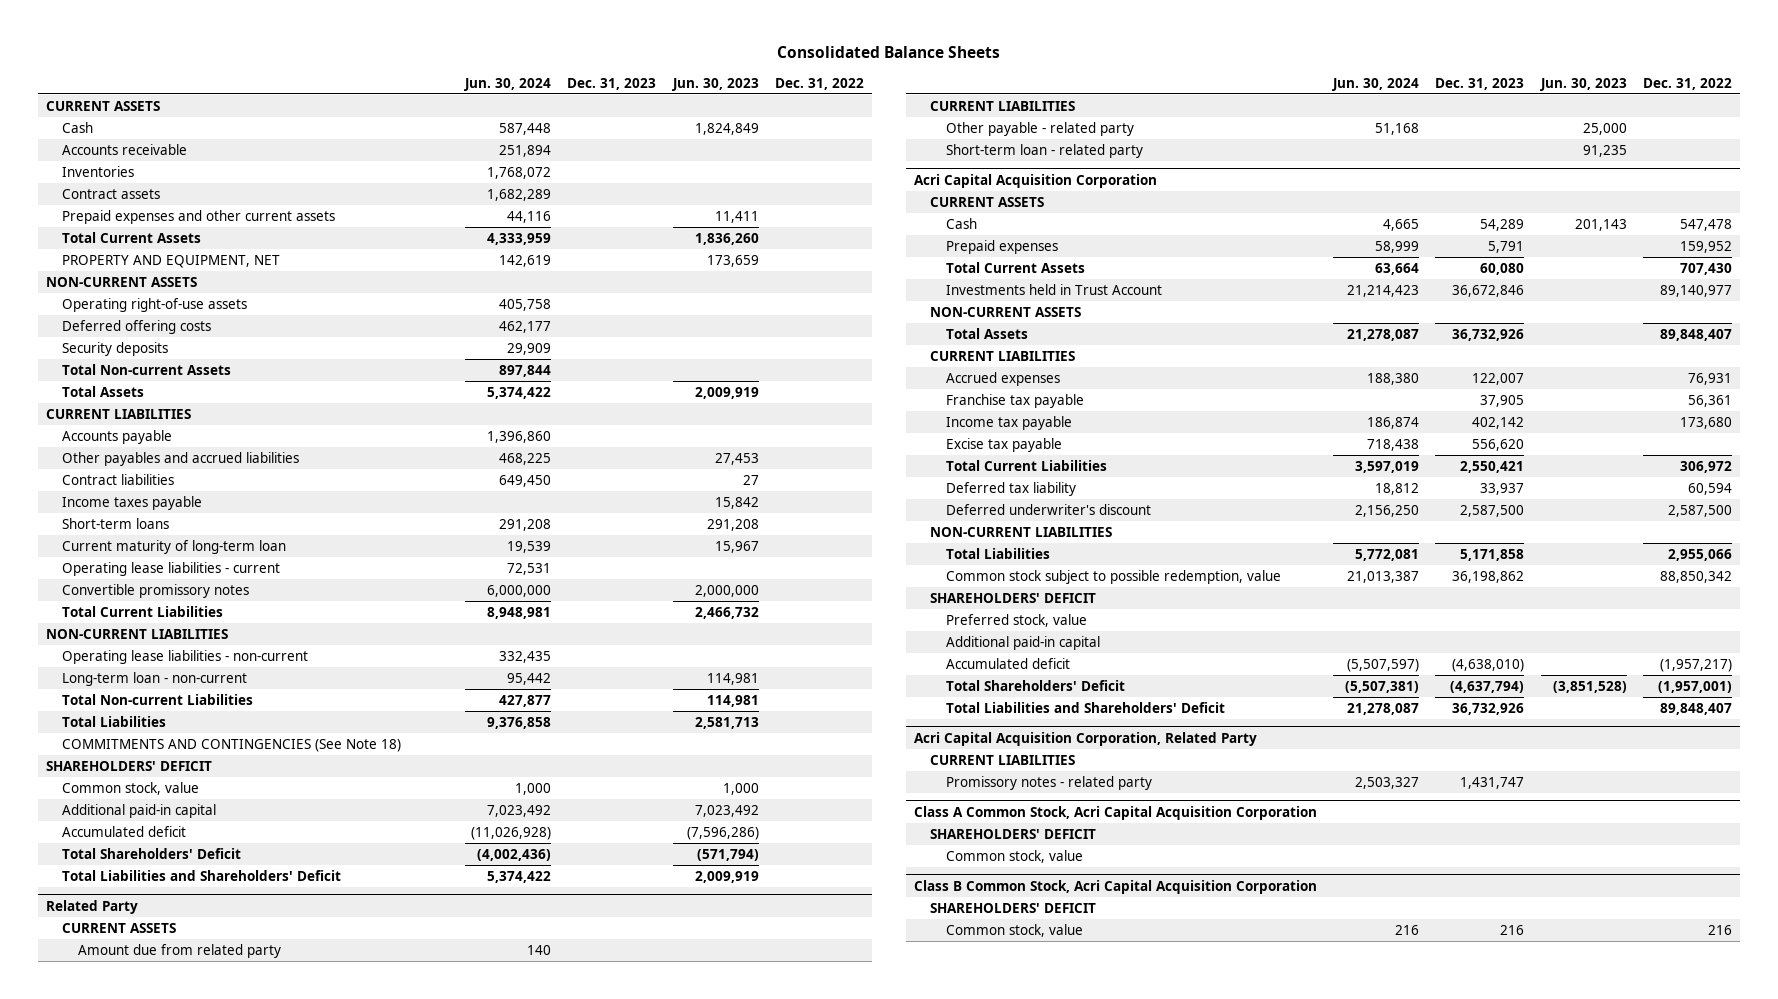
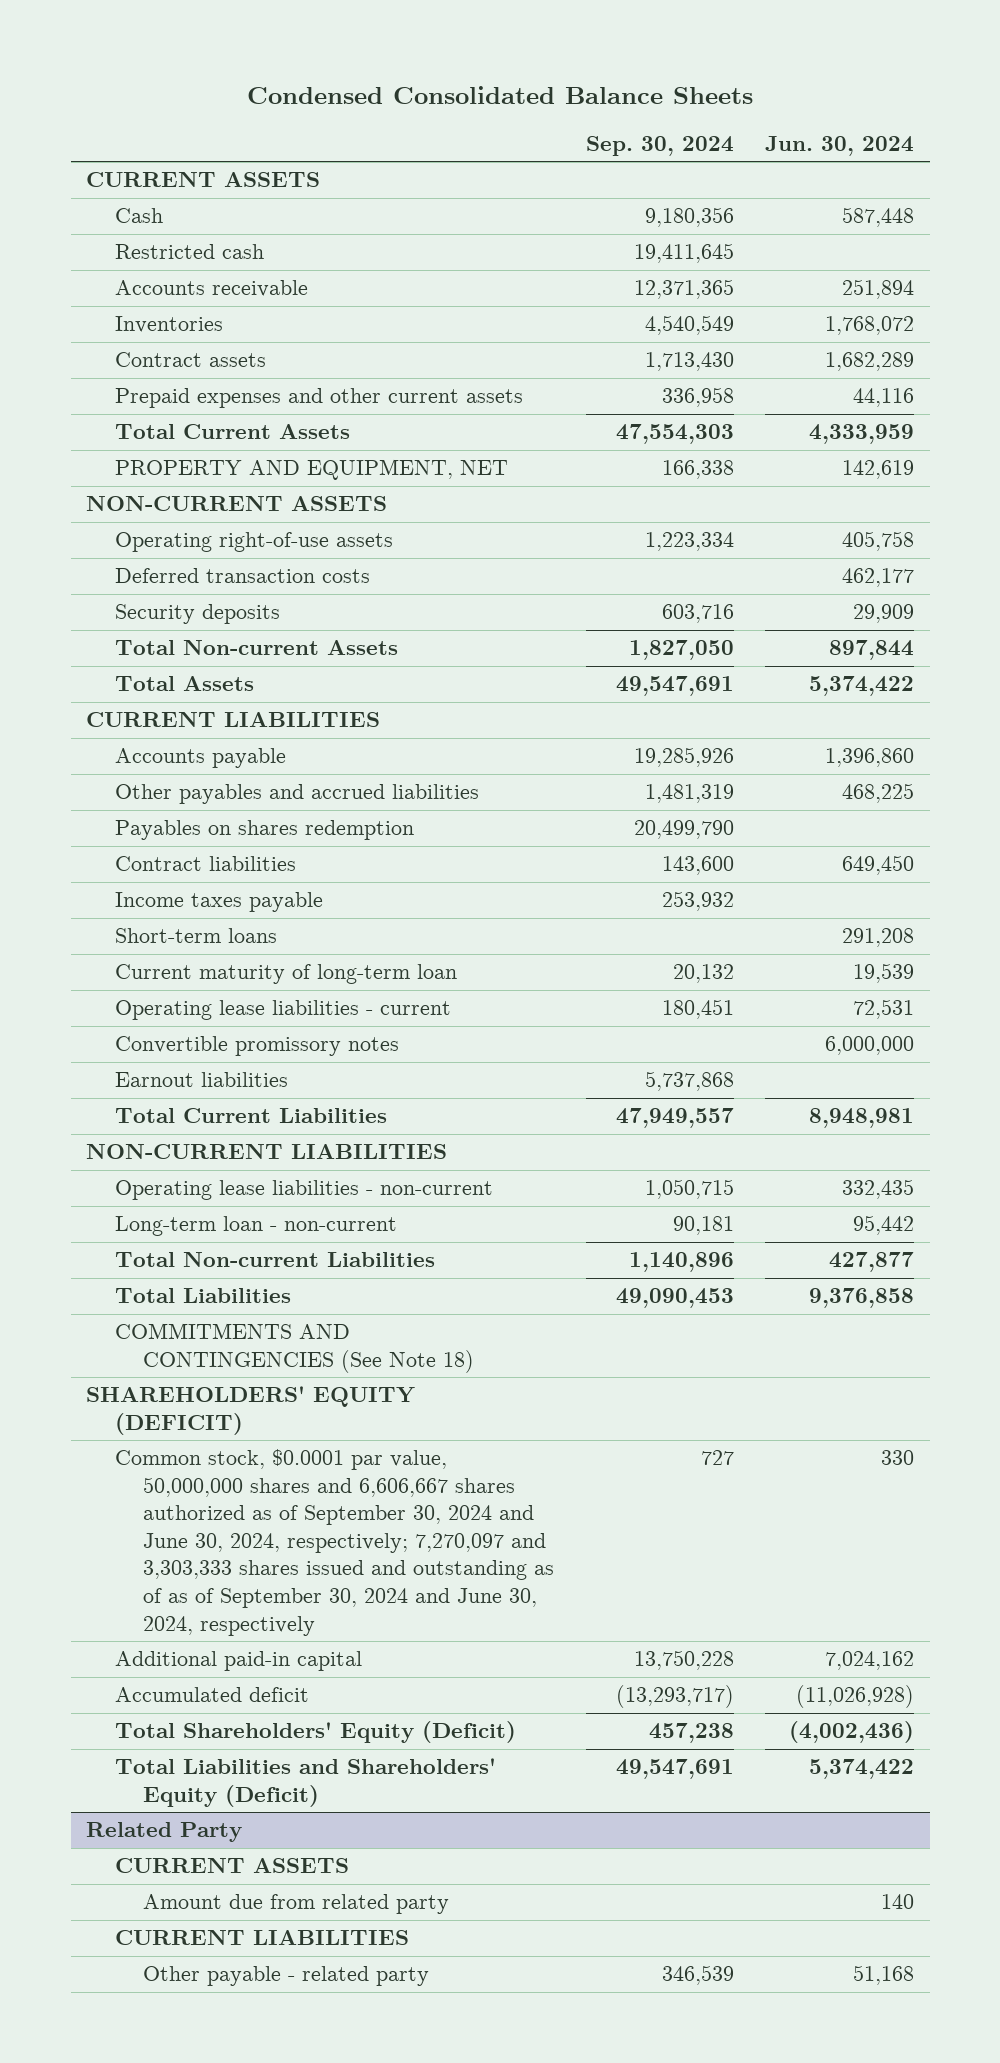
[776,46,1000,59] Consolidated Balance Sheets -> [247,86,754,105] Condensed Consolidated Balance Sheets
[567,77,657,90] Dec. 31, 2023 -> none
[671,77,759,91] Jun. 30, 2023 -> none
[775,77,865,90] Dec. 31, 2022 -> none
none -> [585,135,734,156] Sep. 30, 2024
none -> [114,244,264,260] Restricted cash
[61,319,211,334] Deferred offering costs -> [114,568,370,584] Deferred transaction costs
none -> [114,820,414,841] Payables on shares redemption
none -> [114,1072,288,1088] Earnout liabilities
[61,781,199,795] Common stock, value -> none
[45,760,212,771] SHAREHOLDERS' DEFICIT -> [86,1386,416,1435] SHAREHOLDERS' EQUITY (DEFICIT)
none -> [114,1449,555,1636] Common stock, $0.0001 par value, 50,000,000 shares and 6,606,667 shares authorized as of September 30, 2024 and June 30, 2024, respectively; 7,270,097 and 3,303,333 shares issued and outstanding as of as of September 30, 2024 and June 30, 2024, respectively
[487,804,552,817] 7,023,492 -> [824,1651,914,1671] 7,024,162
[61,847,241,859] Total Shareholders' Deficit -> [114,1721,516,1744] Total Shareholders' Equity (Deficit)
[61,869,341,881] Total Liabilities and Shareholders' Deficit -> [114,1758,496,1807] Total Liabilities and Shareholders' Equity (Deficit)
[945,143,1143,158] Short-term loan - related party -> none
[913,173,1157,188] Acri Capital Acquisition Corporation -> none
[929,196,1044,207] CURRENT ASSETS -> none
[945,217,977,229] Cash -> none
[945,239,1058,254] Prepaid expenses -> none
[945,261,1085,273] Total Current Assets -> none
[945,283,1162,295] Investments held in Trust Account -> none
[929,306,1081,317] NON-CURRENT ASSETS -> none
[945,327,1028,339] Total Assets -> none
[929,350,1075,361] CURRENT LIABILITIES -> none
[945,371,1060,386] Accrued expenses -> none
[945,393,1084,408] Franchise tax payable -> none
[945,415,1072,430] Income tax payable -> none
[945,437,1062,452] Excise tax payable -> none
[945,459,1107,471] Total Current Liabilities -> none
[945,481,1076,496] Deferred tax liability -> none
[945,503,1151,515] Deferred underwriter's discount -> none
[929,526,1112,537] NON-CURRENT LIABILITIES -> none
[945,547,1050,559] Total Liabilities -> none
[945,569,1281,584] Common stock subject to possible redemption, value -> none
[929,592,1096,603] SHAREHOLDERS' DEFICIT -> none
[945,613,1087,627] Preferred stock, value -> none
[945,635,1100,650] Additional paid-in capital -> none
[945,657,1070,669] Accumulated deficit -> none
[945,679,1125,691] Total Shareholders' Deficit -> none
[945,701,1225,713] Total Liabilities and Shareholders' Deficit -> none
[913,731,1257,746] Acri Capital Acquisition Corporation, Related Party -> none
[929,754,1075,765] CURRENT LIABILITIES -> none
[945,775,1152,790] Promissory notes - related party -> none
[913,805,1317,820] Class A Common Stock, Acri Capital Acquisition Corporation -> none
[929,828,1096,839] SHAREHOLDERS' DEFICIT -> none
[945,849,1083,863] Common stock, value -> none
[913,879,1317,894] Class B Common Stock, Acri Capital Acquisition Corporation -> none
[929,902,1096,913] SHAREHOLDERS' DEFICIT -> none
[945,923,1083,937] Common stock, value -> none

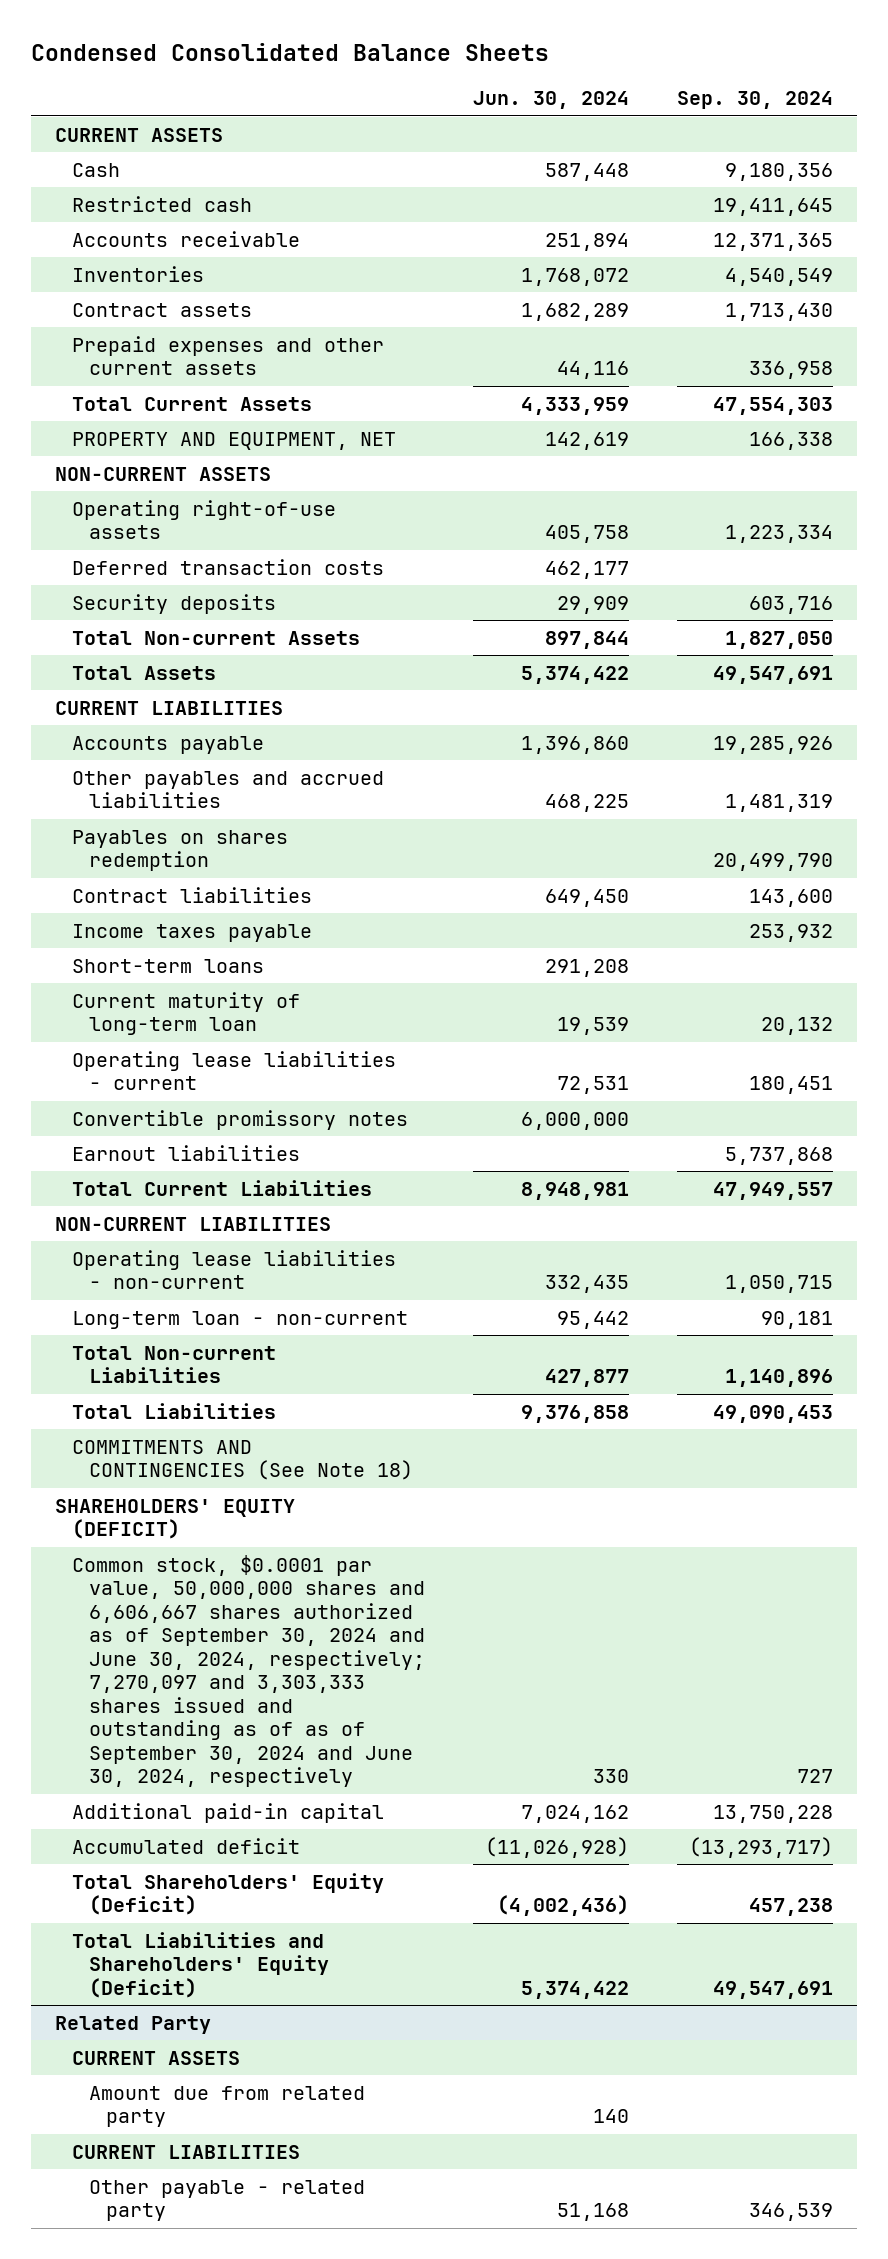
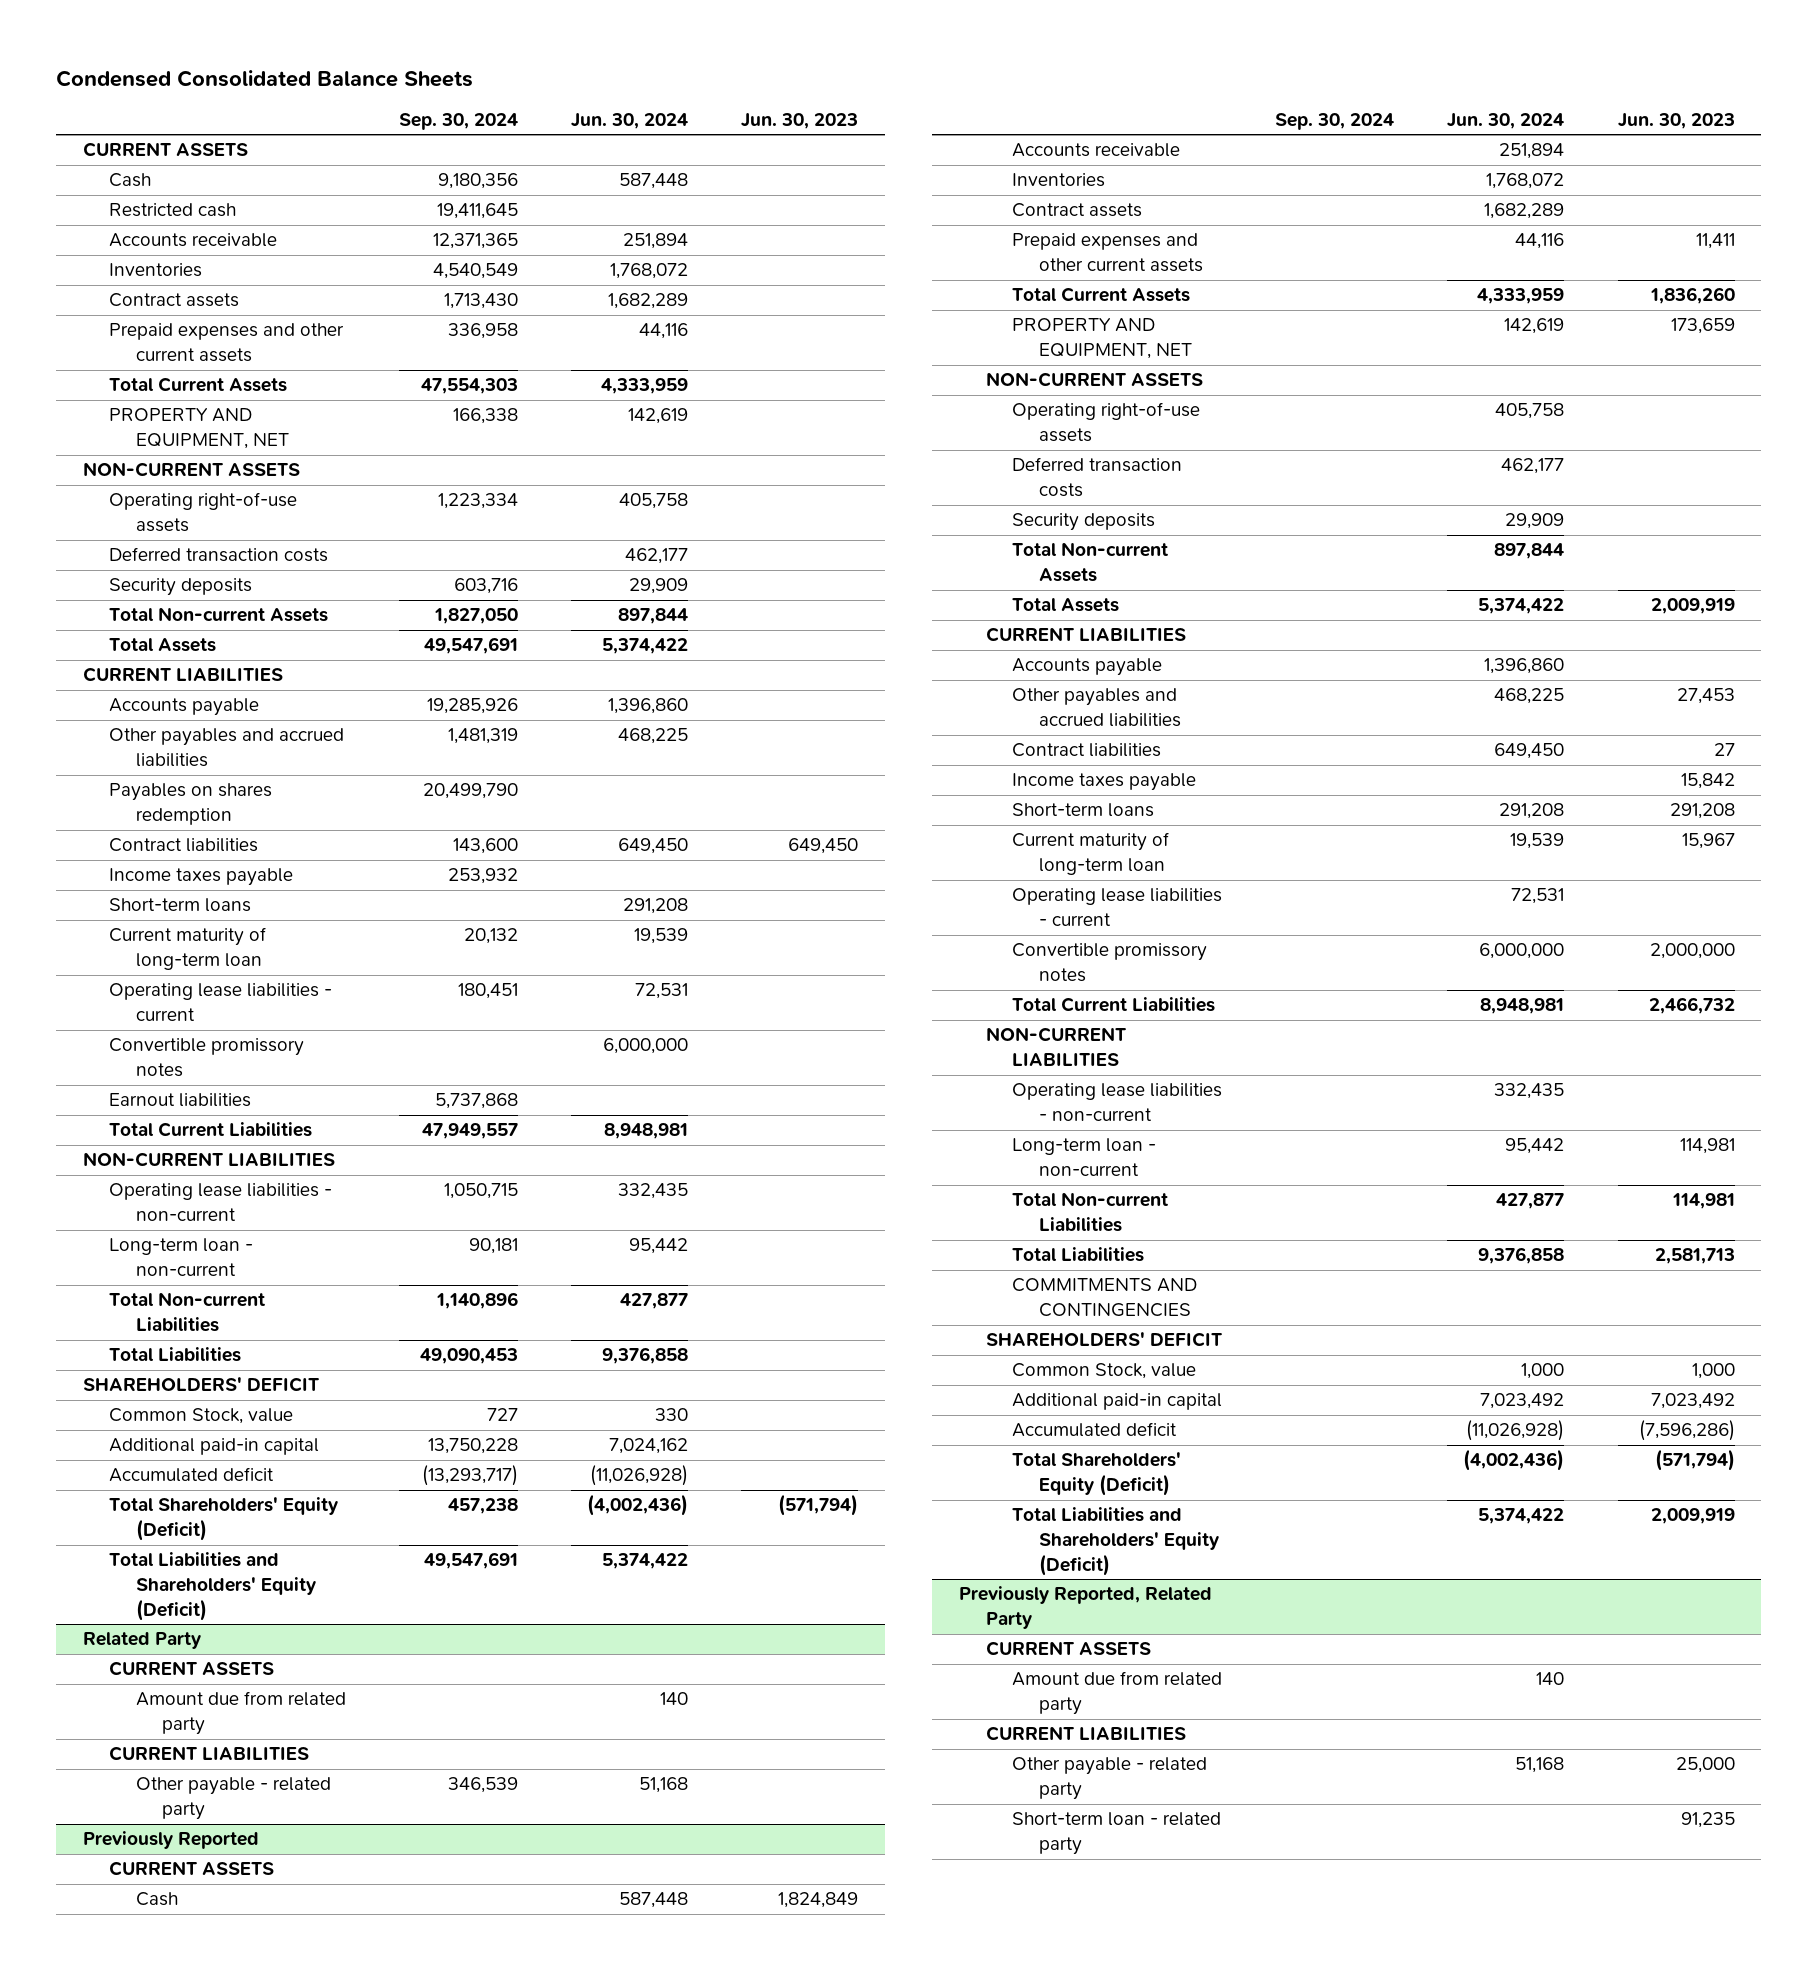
none -> [741,113,859,130] Jun. 30, 2023
[71,1439,414,1481] COMMITMENTS AND CONTINGENCIES (See Note 18) -> none
[54,1498,295,1540] SHAREHOLDERS' EQUITY (DEFICIT) -> [82,1377,319,1393] SHAREHOLDERS' DEFICIT
[71,1554,426,1788] Common stock, $0.0001 par value, 50,000,000 shares and 6,606,667 shares authorized as of September 30, 2024 and June 30, 2024, respectively; 7,270,097 and 3,303,333 shares issued and outstanding as of as of September 30, 2024 and June 30, 2024, respectively -> [109,1408,294,1425] Common Stock, value
none -> [82,1831,259,1850] Previously Reported
none -> [109,1861,275,1877] CURRENT ASSETS
none -> [135,1892,178,1907] Cash
none -> [1012,143,1181,158] Accounts receivable
none -> [1012,173,1106,188] Inventories
none -> [1012,203,1143,218] Contract assets
none -> [1012,233,1203,273] Prepaid expenses and other current assets
none -> [1012,287,1191,303] Total Current Assets
none -> [1012,318,1192,360] PROPERTY AND EQUIPMENT, NET
none -> [985,372,1203,388] NON-CURRENT ASSETS
none -> [1012,402,1201,443] Operating right-of-use assets
none -> [1012,457,1183,498] Deferred transaction costs
none -> [1012,513,1156,532] Security deposits
none -> [1012,542,1169,583] Total Non-current Assets
none -> [1012,598,1120,613] Total Assets
none -> [985,627,1186,643] CURRENT LIABILITIES
none -> [1012,658,1163,677] Accounts payable
none -> [1012,688,1181,728] Other payables and accrued liabilities
none -> [1012,743,1162,758] Contract liabilities
none -> [1012,773,1197,792] Income taxes payable
none -> [1012,803,1155,818] Short-term loans
none -> [1012,832,1170,876] Current maturity of long-term loan
none -> [1012,888,1223,927] Operating lease liabilities - current
none -> [1012,943,1208,983] Convertible promissory notes
none -> [1012,997,1216,1013] Total Current Liabilities
none -> [985,1027,1126,1067] NON-CURRENT LIABILITIES
none -> [1012,1083,1223,1122] Operating lease liabilities - non-current
none -> [1012,1138,1157,1177] Long-term loan - non-current
none -> [1012,1192,1169,1233] Total Non-current Liabilities
none -> [1012,1247,1145,1263] Total Liabilities
none -> [1012,1278,1198,1318] COMMITMENTS AND CONTINGENCIES
none -> [985,1332,1222,1348] SHAREHOLDERS' DEFICIT
none -> [1012,1363,1197,1380] Common Stock, value
none -> [1012,1393,1223,1411] Additional paid-in capital
none -> [1012,1422,1178,1438] Accumulated deficit
none -> [1012,1452,1182,1497] Total Shareholders' Equity (Deficit)
none -> [1012,1507,1219,1576] Total Liabilities and Shareholders' Equity (Deficit)
none -> [959,1586,1213,1630] Previously Reported, Related Party
none -> [985,1641,1151,1657] CURRENT ASSETS
none -> [1012,1671,1223,1716] Amount due from related party
none -> [985,1726,1186,1742] CURRENT LIABILITIES
none -> [1012,1757,1208,1801] Other payable - related party
none -> [1012,1812,1222,1856] Short-term loan - related party

